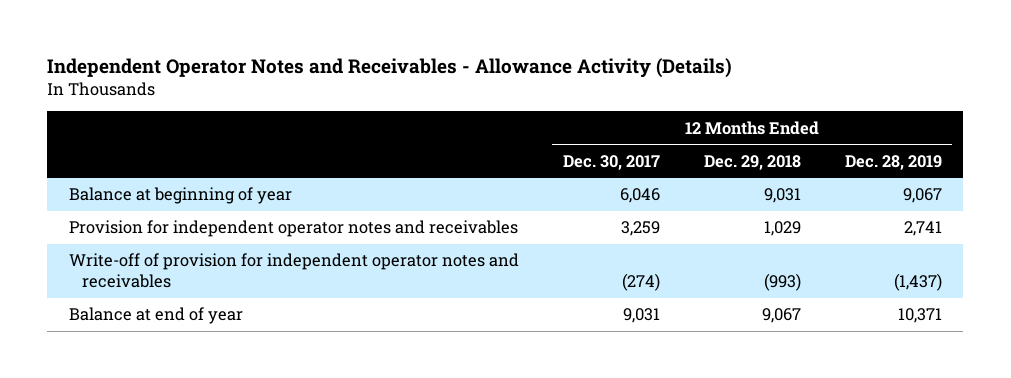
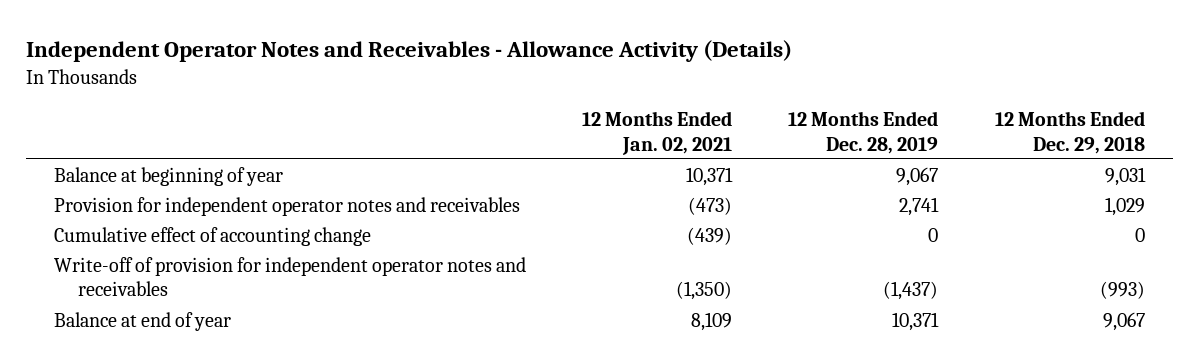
[563,154,661,170] Dec. 30, 2017 -> none
none -> [582,111,733,155] 12 Months Ended Jan. 02, 2021
none -> [54,226,372,246] Cumulative effect of accounting change

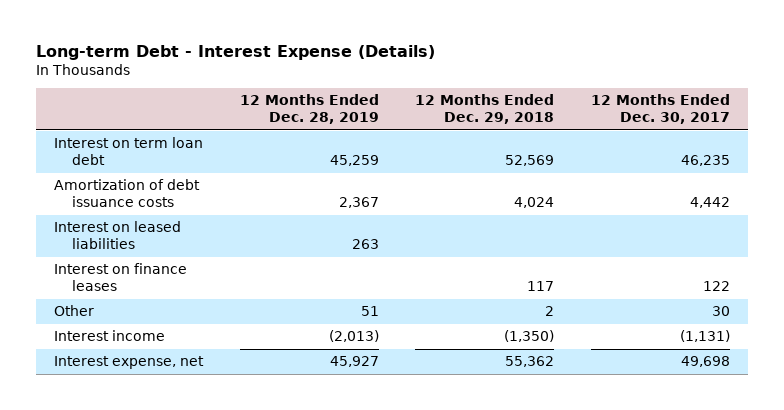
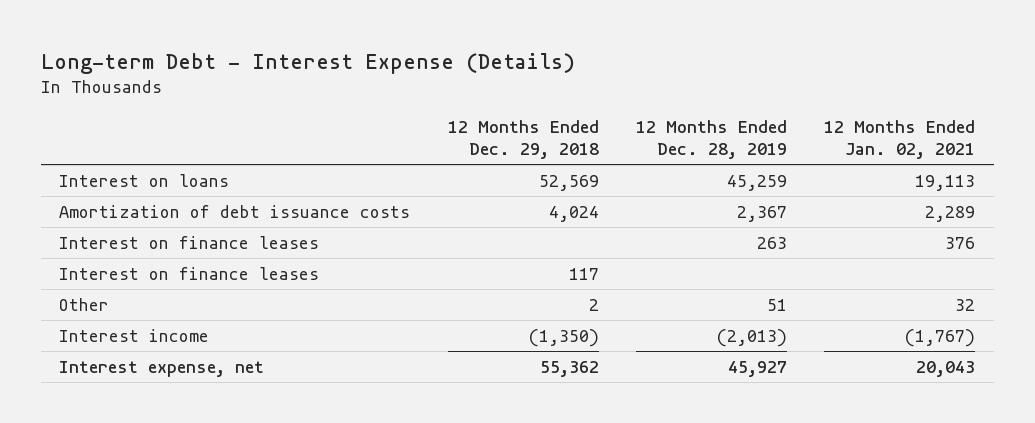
[590,94,730,125] 12 Months Ended Dec. 30, 2017 -> none
none -> [824,120,976,159] 12 Months Ended Jan. 02, 2021
[54,137,204,166] Interest on term loan debt -> [59,173,230,187] Interest on loans
[54,221,182,250] Interest on leased liabilities -> [59,235,320,249] Interest on finance leases

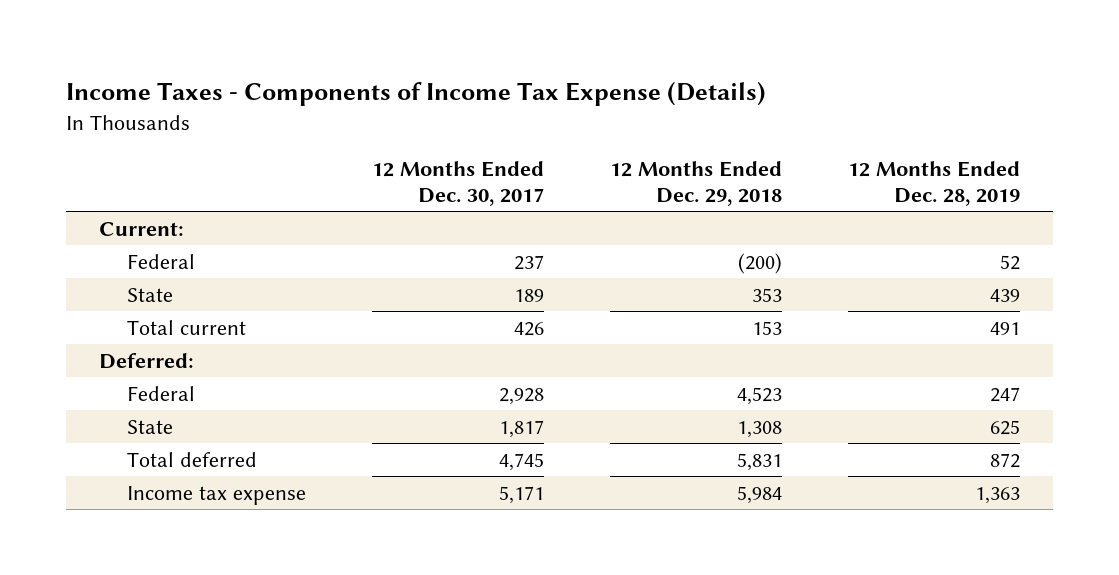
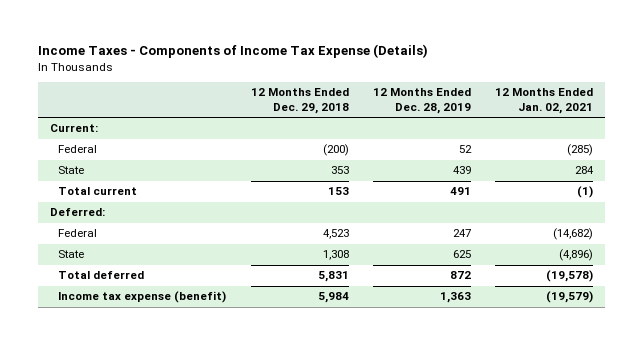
[371,160,544,206] 12 Months Ended Dec. 30, 2017 -> none
none -> [494,88,593,114] 12 Months Ended Jan. 02, 2021
[126,485,306,505] Income tax expense -> [58,291,227,304] Income tax expense (benefit)

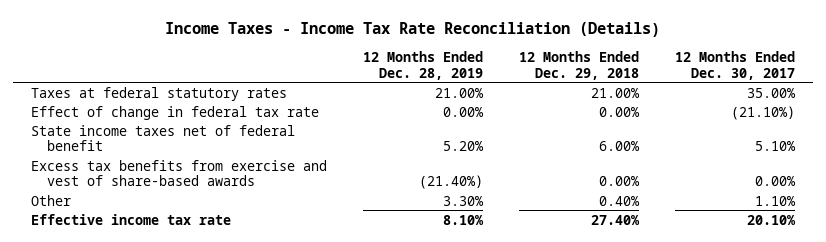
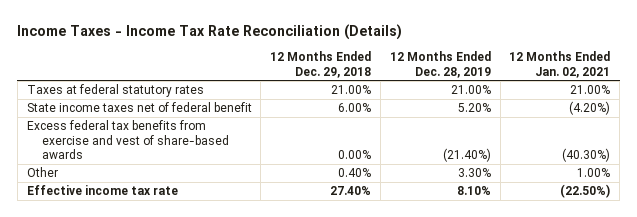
[674,50,795,80] 12 Months Ended Dec. 30, 2017 -> none
none -> [509,51,611,78] 12 Months Ended Jan. 02, 2021
[30,105,319,120] Effect of change in federal tax rate -> none
[30,159,327,187] Excess tax benefits from exercise and vest of share-based awards -> [26,120,230,160] Excess federal tax benefits from exercise and vest of share-based awards

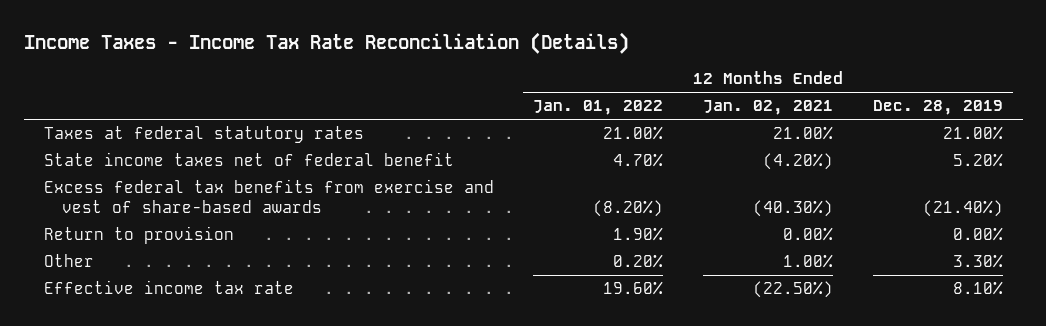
[270,51,372,78] 12 Months Ended Dec. 29, 2018 -> none
none -> [533,100,664,116] Jan. 01, 2022
none -> [43,226,234,245] Return to provision

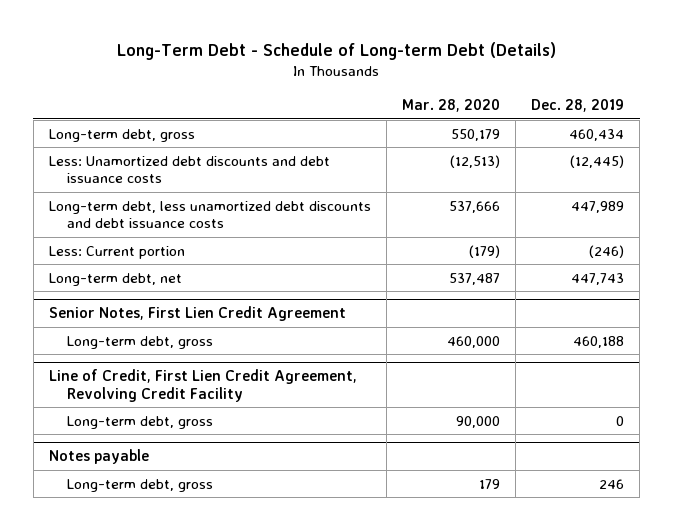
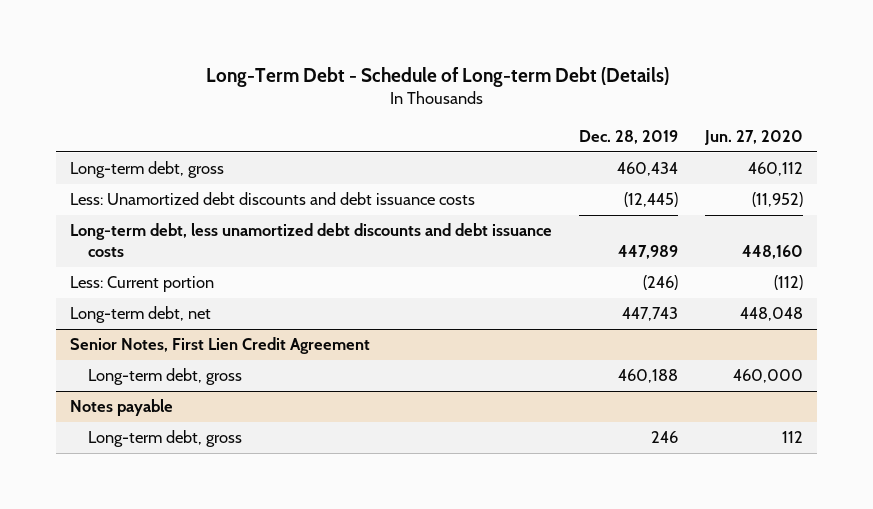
[401,98,500,112] Mar. 28, 2020 -> none
none -> [704,129,804,145] Jun. 27, 2020
[48,369,357,402] Line of Credit, First Lien Credit Agreement, Revolving Credit Facility -> none
[66,415,213,429] Long-term debt, gross -> none

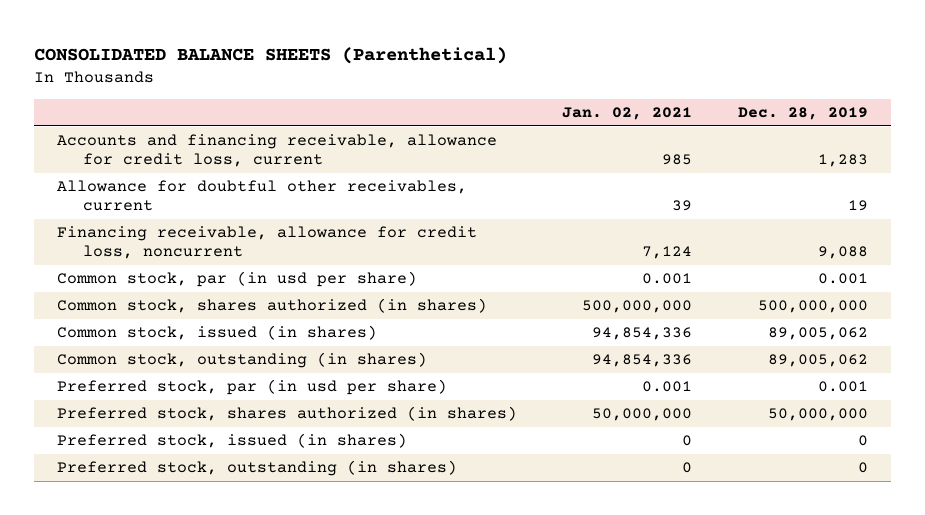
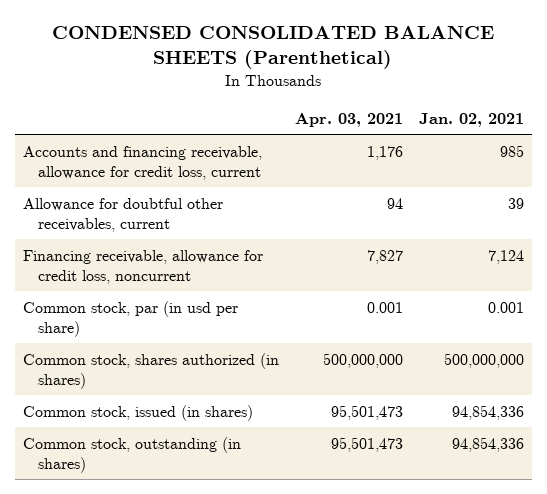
[33,46,507,64] CONSOLIDATED BALANCE SHEETS (Parenthetical) -> [52,26,495,70] CONDENSED CONSOLIDATED BALANCE SHEETS (Parenthetical)
[737,107,868,121] Dec. 28, 2019 -> none
none -> [294,112,403,127] Apr. 03, 2021
[56,379,447,396] Preferred stock, par (in usd per share) -> none
[56,406,517,422] Preferred stock, shares authorized (in shares) -> none
[56,433,407,449] Preferred stock, issued (in shares) -> none
[56,460,457,477] Preferred stock, outstanding (in shares) -> none

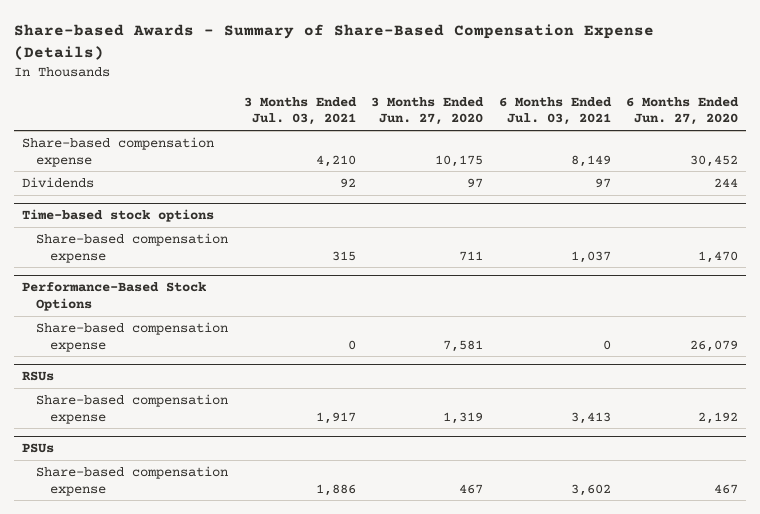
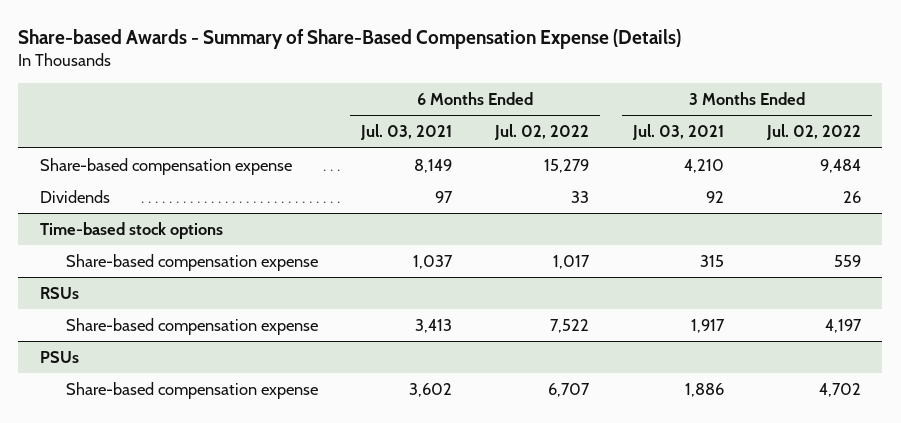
[371,96,485,126] 3 Months Ended Jun. 27, 2020 -> none
[626,96,740,126] 6 Months Ended Jun. 27, 2020 -> none
none -> [494,124,590,141] Jul. 02, 2022
none -> [765,124,861,141] Jul. 02, 2022
[21,282,206,311] Performance-Based Stock Options -> none
[35,321,228,352] Share-based compensation expense -> none

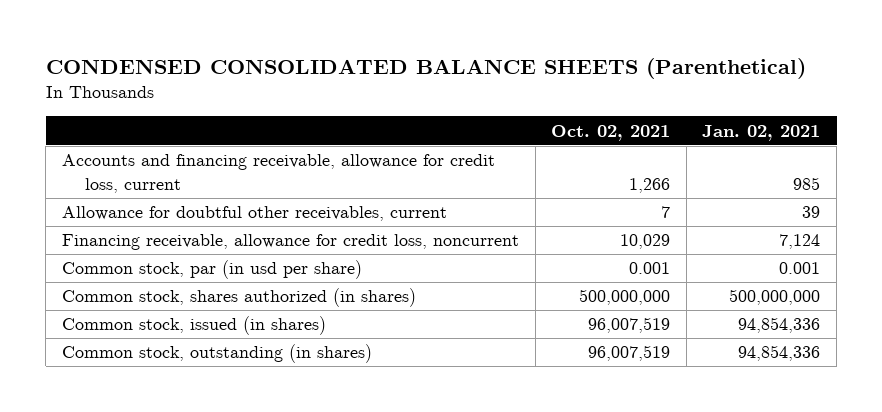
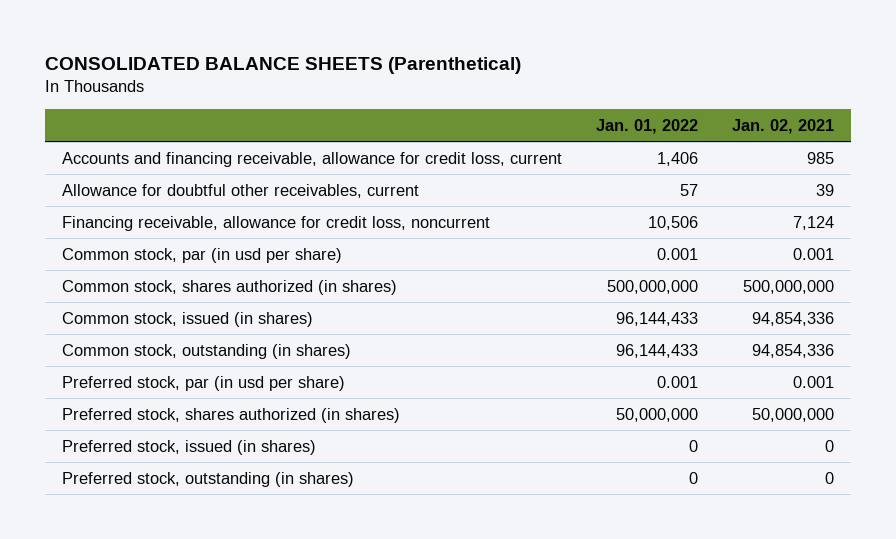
[45,57,806,79] CONDENSED CONSOLIDATED BALANCE SHEETS (Parenthetical) -> [44,57,521,75] CONSOLIDATED BALANCE SHEETS (Parenthetical)
[551,124,671,141] Oct. 02, 2021 -> none
none -> [595,118,698,134] Jan. 01, 2022
none -> [61,375,345,391] Preferred stock, par (in usd per share)
none -> [61,407,400,423] Preferred stock, shares authorized (in shares)
none -> [61,439,316,455] Preferred stock, issued (in shares)
none -> [61,471,354,487] Preferred stock, outstanding (in shares)

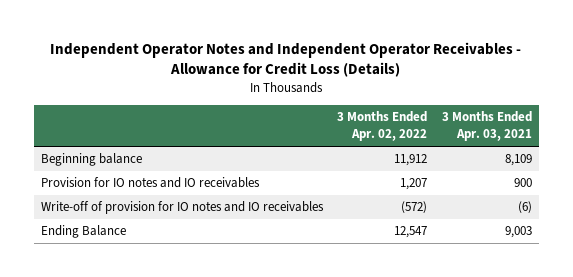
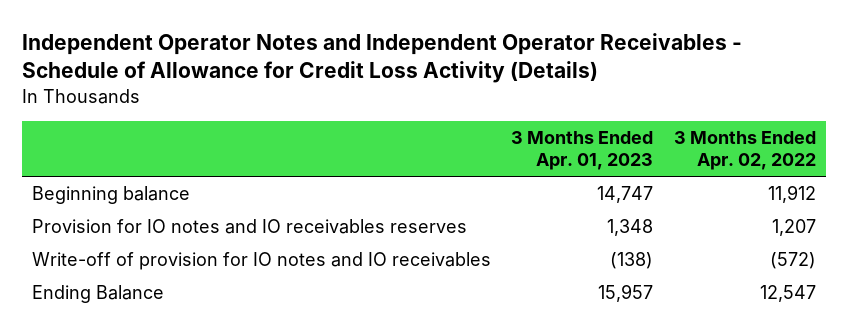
[50,42,522,78] Independent Operator Notes and Independent Operator Receivables - Allowance for Credit Loss (Details) -> [22,33,743,84] Independent Operator Notes and Independent Operator Receivables - Schedule of Allowance for Credit Loss Activity (Details)
[441,111,532,142] 3 Months Ended Apr. 03, 2021 -> none
none -> [511,130,654,171] 3 Months Ended Apr. 01, 2023
[40,177,260,189] Provision for IO notes and IO receivables -> [32,218,468,234] Provision for IO notes and IO receivables reserves

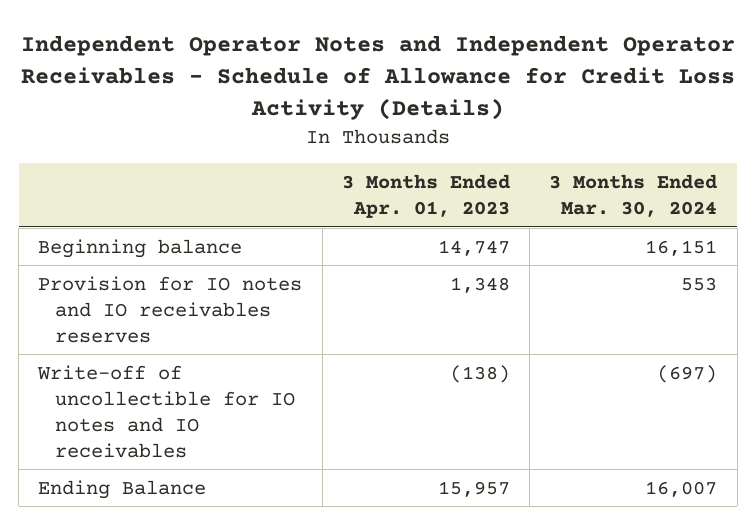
[673,130,816,171] 3 Months Ended Apr. 02, 2022 -> none
none -> [549,173,718,217] 3 Months Ended Mar. 30, 2024
[32,251,492,270] Write-off of provision for IO notes and IO receivables -> [37,364,296,458] Write-off of uncollectible for IO notes and IO receivables

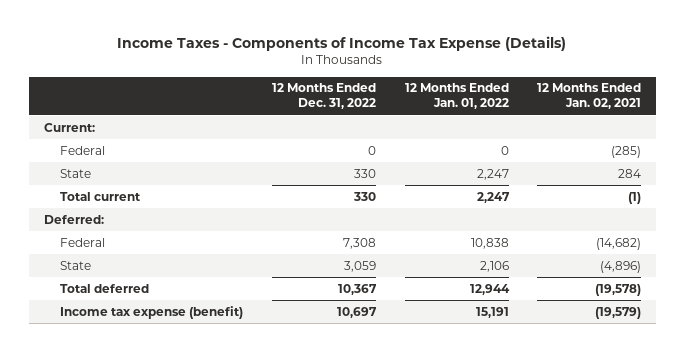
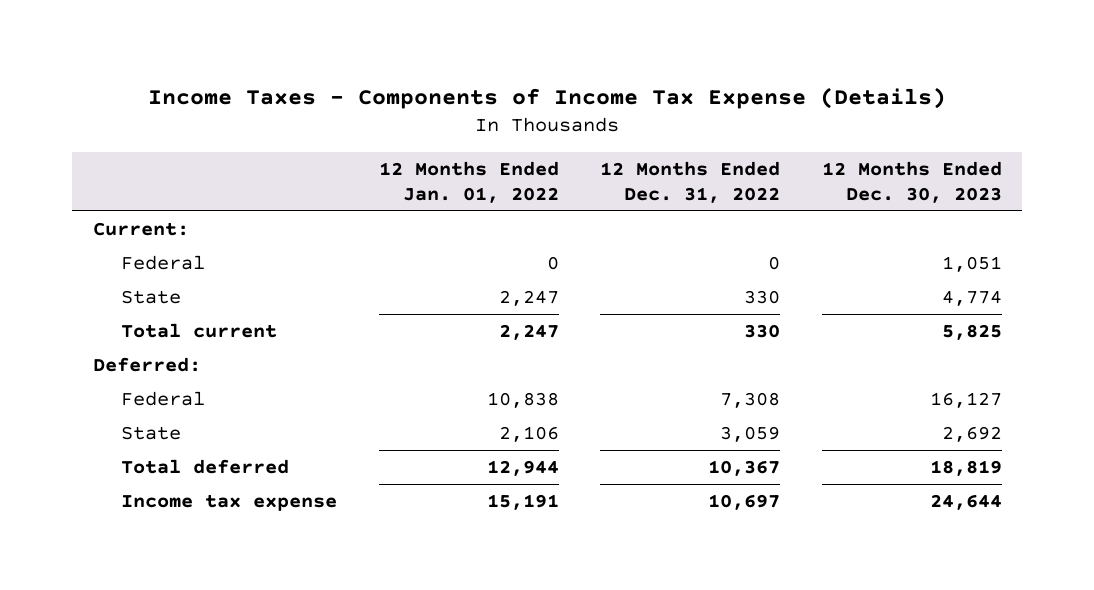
[537,83,642,110] 12 Months Ended Jan. 02, 2021 -> none
none -> [821,161,1002,203] 12 Months Ended Dec. 30, 2023
[60,305,244,319] Income tax expense (benefit) -> [121,494,338,512] Income tax expense

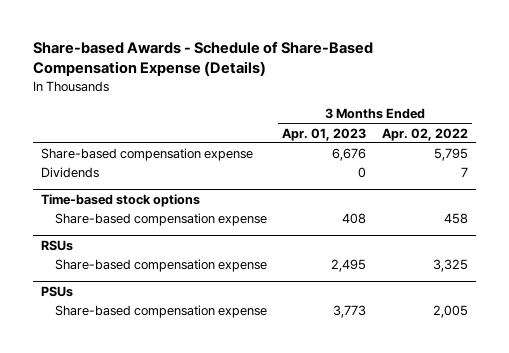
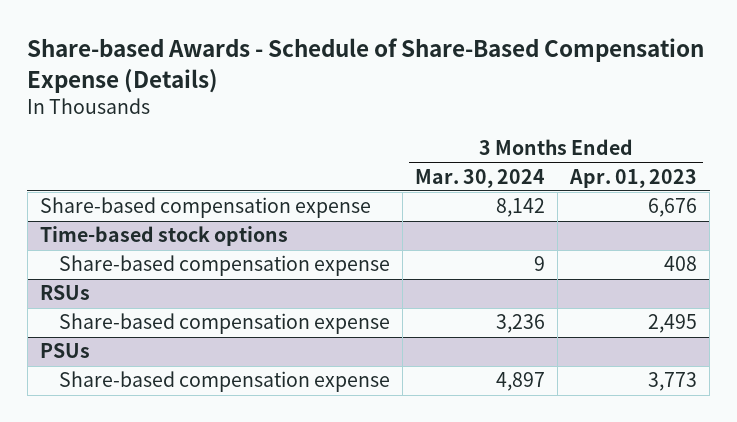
[381,127,468,141] Apr. 02, 2022 -> none
none -> [415,168,546,188] Mar. 30, 2024
[40,167,99,179] Dividends -> none

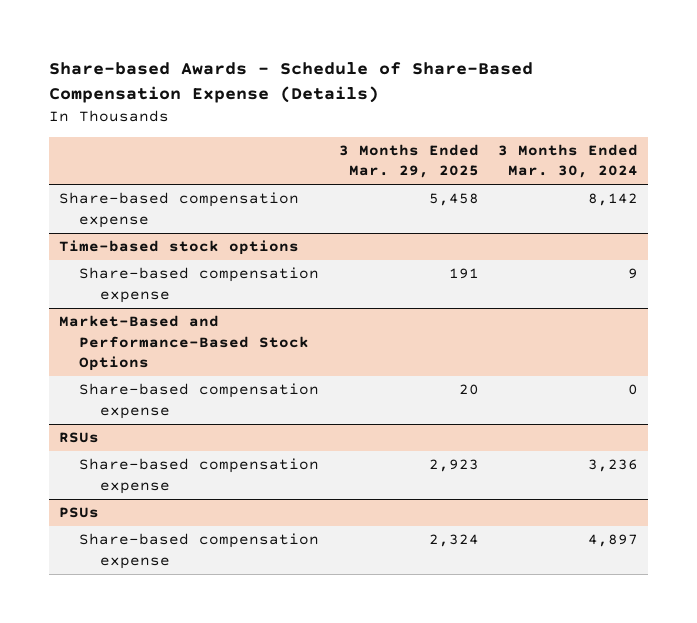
[569,168,698,188] Apr. 01, 2023 -> none
none -> [338,143,479,179] 3 Months Ended Mar. 29, 2025
none -> [58,315,310,372] Market-Based and Performance-Based Stock Options
none -> [79,383,320,419] Share-based compensation expense

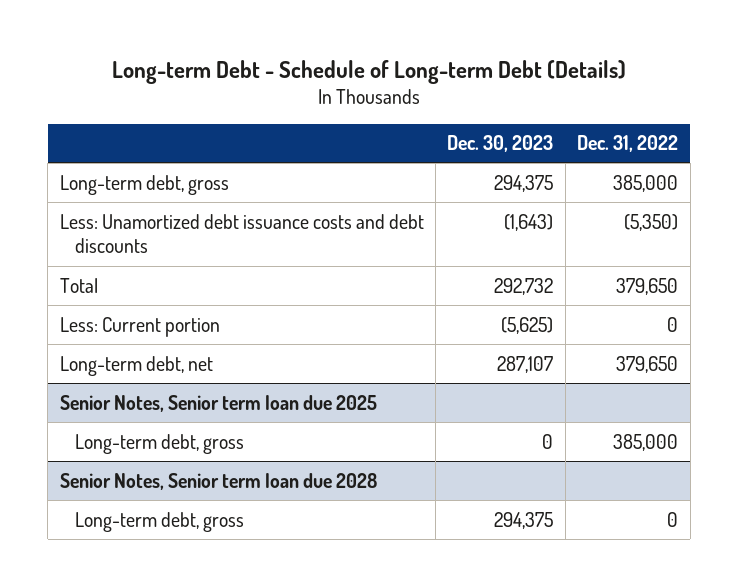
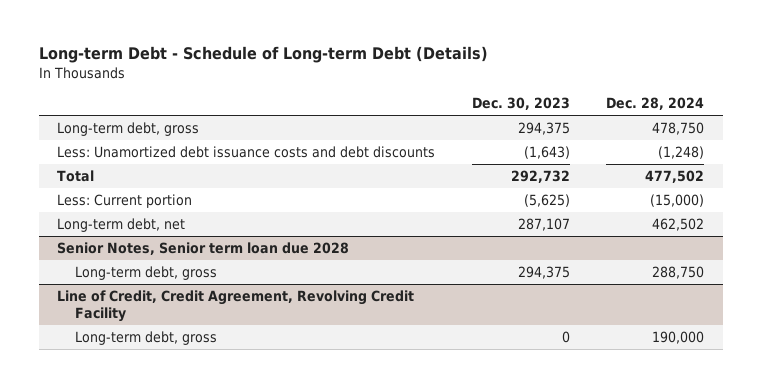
[577,135,679,153] Dec. 31, 2022 -> none
none -> [606,97,705,111] Dec. 28, 2024
[59,394,377,412] Senior Notes, Senior term loan due 2025 -> none
[75,433,245,454] Long-term debt, gross -> none
none -> [56,289,414,322] Line of Credit, Credit Agreement, Revolving Credit Facility
none -> [74,330,217,345] Long-term debt, gross

